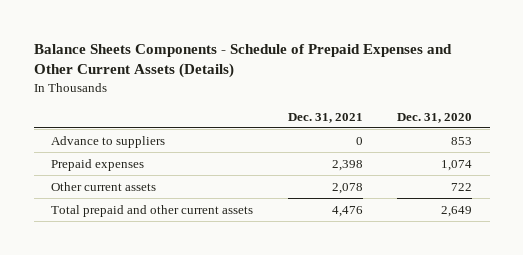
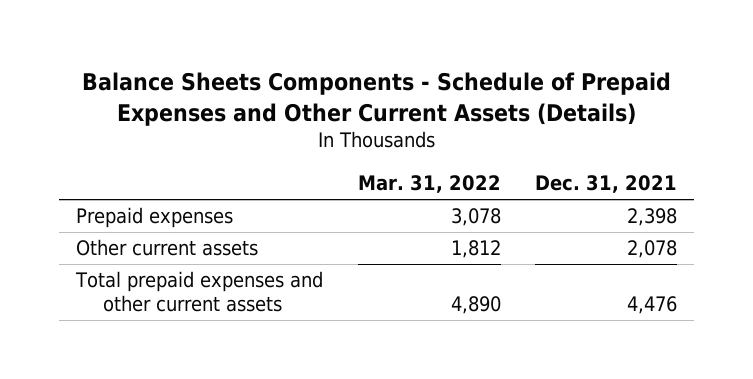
[397,112,473,123] Dec. 31, 2020 -> none
none -> [357,175,501,194] Mar. 31, 2022
[50,135,165,148] Advance to suppliers -> none
[50,204,253,217] Total prepaid and other current assets -> [75,271,324,312] Total prepaid expenses and other current assets

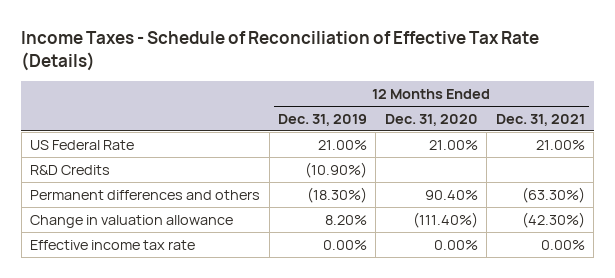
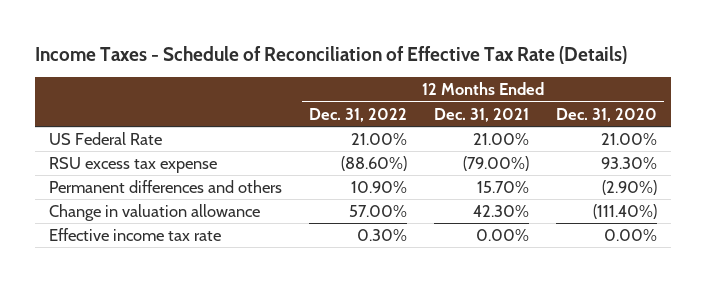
[277,113,367,126] Dec. 31, 2019 -> none
none -> [308,107,407,122] Dec. 31, 2022
[30,164,111,175] R&D Credits -> none
none -> [48,156,217,173] RSU excess tax expense
[424,189,478,200] 90.40% -> [602,179,658,195] (2.90%)
[521,186,585,203] (63.30%) -> [477,180,530,193] 15.70%
[521,211,585,228] (42.30%) -> [473,204,530,217] 42.30%

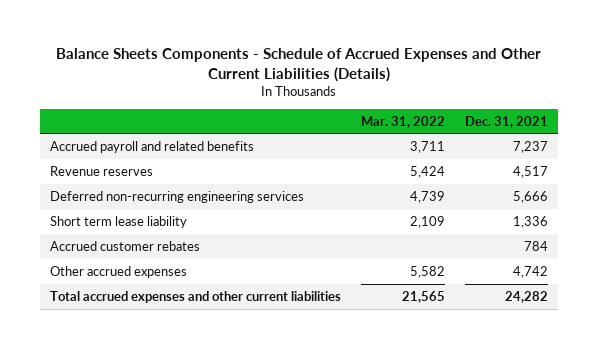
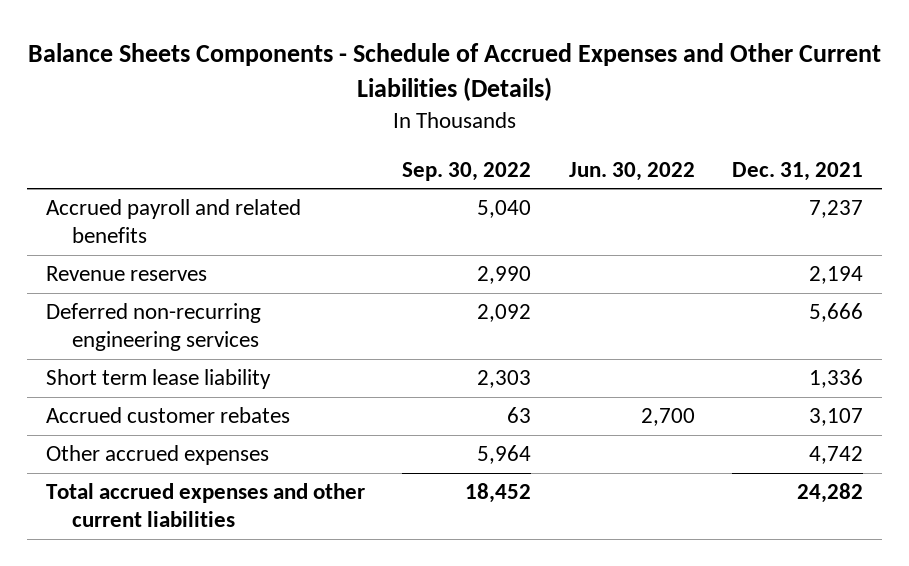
[360,115,445,128] Mar. 31, 2022 -> none
none -> [402,161,532,181] Sep. 30, 2022
none -> [568,161,695,181] Jun. 30, 2022
[513,166,549,179] 4,517 -> [809,266,864,285] 2,194
[524,241,549,252] 784 -> [809,408,864,427] 3,107

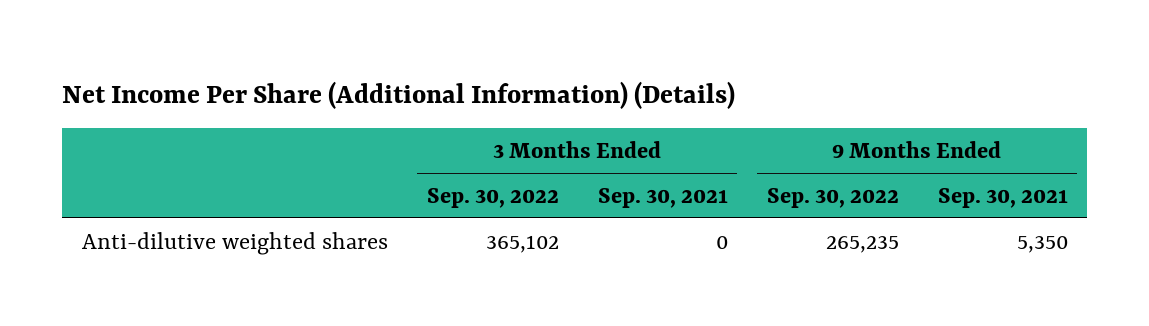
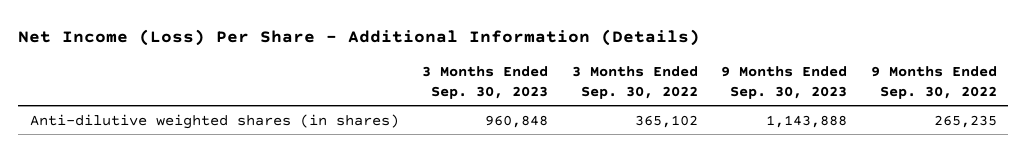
[62,80,736,109] Net Income Per Share (Additional Information) (Details) -> [18,29,701,47] Net Income (Loss) Per Share - Additional Information (Details)
[597,187,728,208] Sep. 30, 2021 -> none
[937,187,1068,208] Sep. 30, 2021 -> none
none -> [422,66,549,99] 3 Months Ended Sep. 30, 2023
none -> [721,66,848,99] 9 Months Ended Sep. 30, 2023
[81,231,388,255] Anti-dilutive weighted shares -> [29,113,399,129] Anti-dilutive weighted shares (in shares)

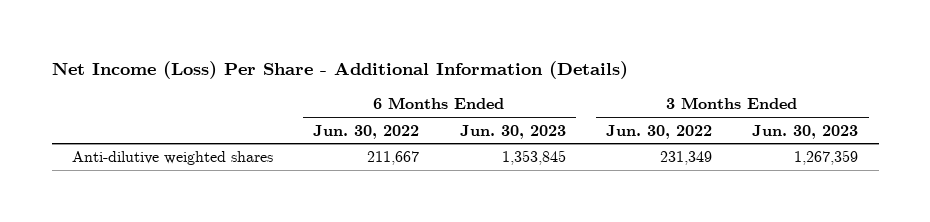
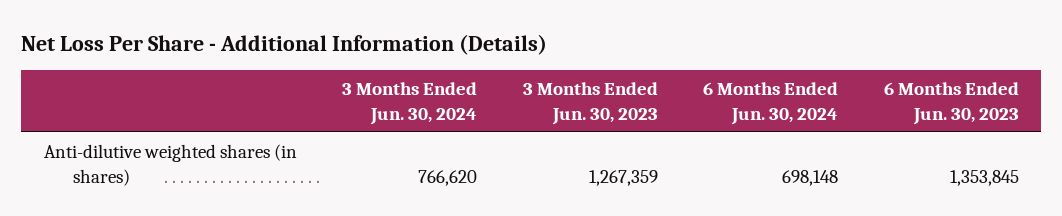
[51,61,628,80] Net Income (Loss) Per Share - Additional Information (Details) -> [21,34,548,56] Net Loss Per Share - Additional Information (Details)
[313,124,420,139] Jun. 30, 2022 -> none
[606,124,713,139] Jun. 30, 2022 -> none
none -> [342,82,478,125] 3 Months Ended Jun. 30, 2024
none -> [703,82,839,125] 6 Months Ended Jun. 30, 2024
[71,151,273,166] Anti-dilutive weighted shares -> [43,144,297,186] Anti-dilutive weighted shares (in shares)

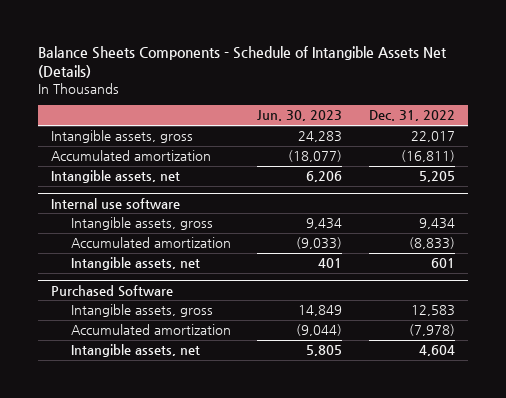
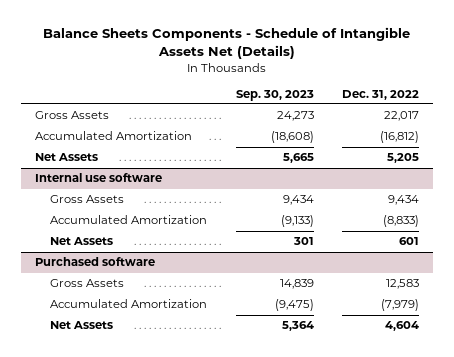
[257,110,343,122] Jun. 30, 2023 -> none
none -> [235,89,314,101] Sep. 30, 2023
[51,130,194,144] Intangible assets, gross -> [34,111,109,120] Gross Assets
[51,150,212,162] Accumulated amortization -> [34,131,192,141] Accumulated Amortization
[400,150,455,163] (16,811) -> [380,131,420,144] (16,812)
[51,170,181,184] Intangible assets, net -> [34,153,98,162] Net Assets
[70,217,213,231] Intangible assets, gross -> [49,195,124,204] Gross Assets
[70,237,231,249] Accumulated amortization -> [49,215,207,225] Accumulated Amortization
[70,257,200,271] Intangible assets, net -> [49,237,113,246] Net Assets
[51,284,174,297] Purchased Software -> [34,257,155,267] Purchased software
[70,304,213,318] Intangible assets, gross -> [49,279,124,288] Gross Assets
[70,324,231,336] Accumulated amortization -> [49,299,207,309] Accumulated Amortization
[408,324,455,337] (7,978) -> [381,299,420,312] (7,979)
[70,344,200,358] Intangible assets, net -> [49,321,113,330] Net Assets

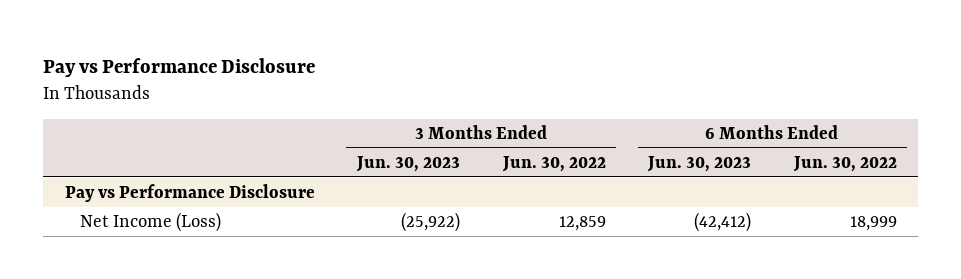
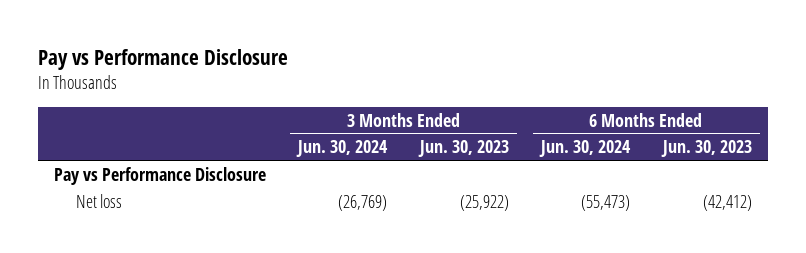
[501,155,606,172] Jun. 30, 2022 -> none
[792,155,897,172] Jun. 30, 2022 -> none
none -> [296,140,389,158] Jun. 30, 2024
none -> [539,140,632,158] Jun. 30, 2024
[80,211,222,232] Net Income (Loss) -> [76,193,123,208] Net loss

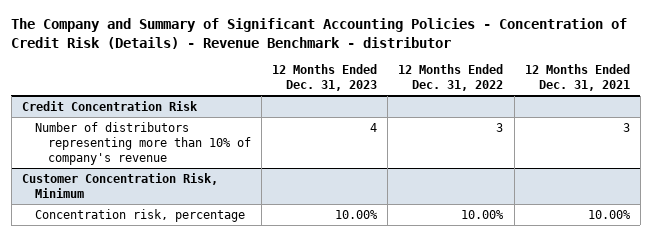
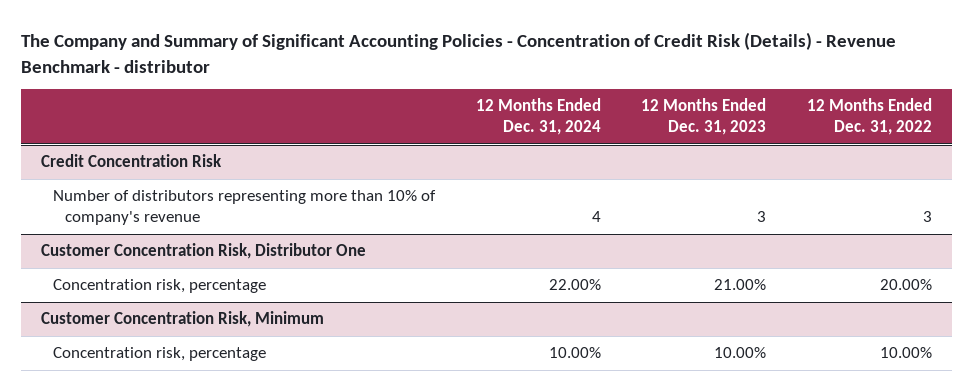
[524,63,630,91] 12 Months Ended Dec. 31, 2021 -> none
none -> [475,98,601,136] 12 Months Ended Dec. 31, 2024
[370,122,378,132] 4 -> [757,211,767,223] 3
none -> [41,243,367,260] Customer Concentration Risk, Distributor One
none -> [53,279,267,294] Concentration risk, percentage

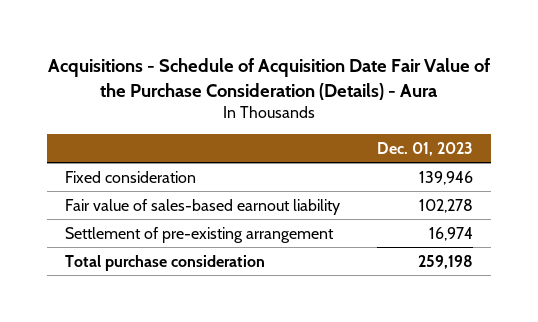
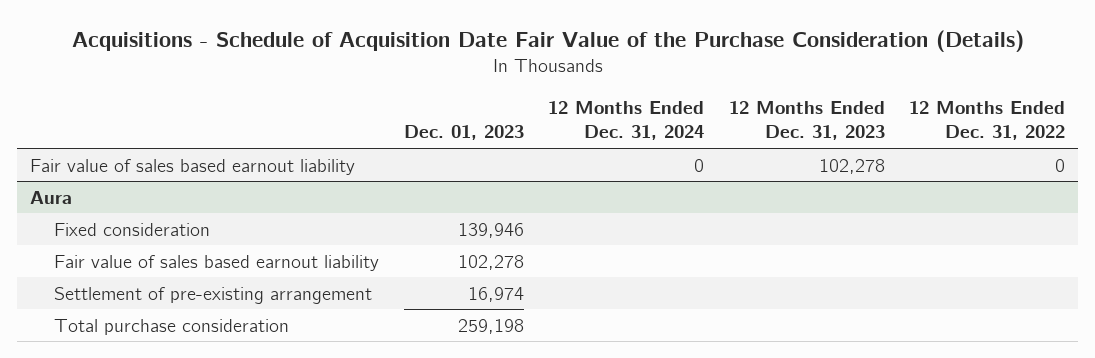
[48,57,491,100] Acquisitions - Schedule of Acquisition Date Fair Value of the Purchase Consideration (Details) - Aura -> [71,29,1024,52] Acquisitions - Schedule of Acquisition Date Fair Value of the Purchase Consideration (Details)
none -> [548,101,705,141] 12 Months Ended Dec. 31, 2024
none -> [728,101,885,141] 12 Months Ended Dec. 31, 2023
none -> [909,101,1066,141] 12 Months Ended Dec. 31, 2022
none -> [29,158,355,175] Fair value of sales based earnout liability
none -> [29,190,72,204] Aura
[65,198,341,215] Fair value of sales-based earnout liability -> [53,254,379,271] Fair value of sales based earnout liability

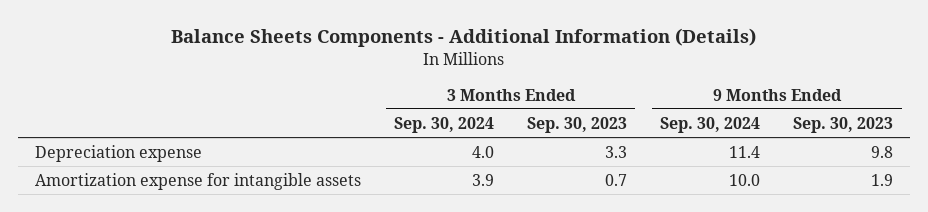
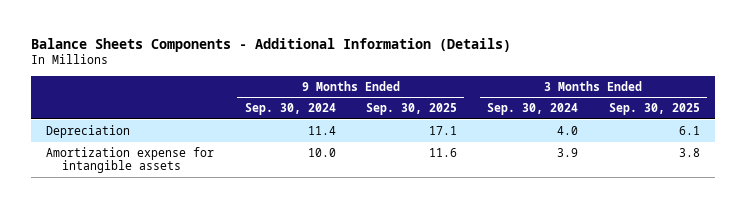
[527,116,628,133] Sep. 30, 2023 -> none
[793,116,894,133] Sep. 30, 2023 -> none
none -> [365,103,457,116] Sep. 30, 2025
none -> [608,103,700,116] Sep. 30, 2025
[34,144,202,162] Depreciation expense -> [46,124,131,138] Depreciation

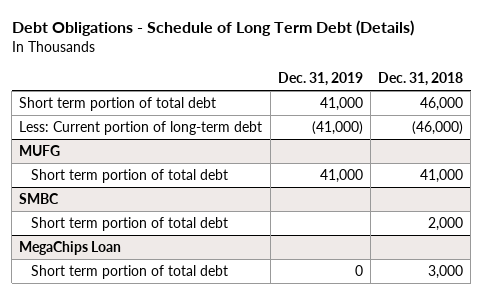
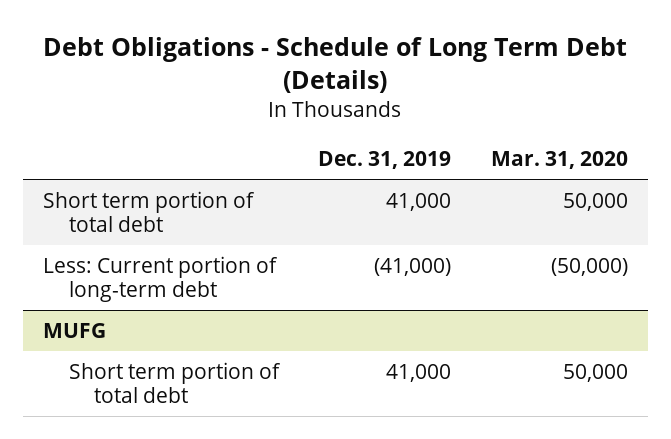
[378,71,464,86] Dec. 31, 2018 -> none
none -> [490,151,628,170] Mar. 31, 2020
[19,193,60,205] SMBC -> none
[30,217,228,232] Short term portion of total debt -> none
[19,241,122,256] MegaChips Loan -> none
[30,265,228,280] Short term portion of total debt -> none

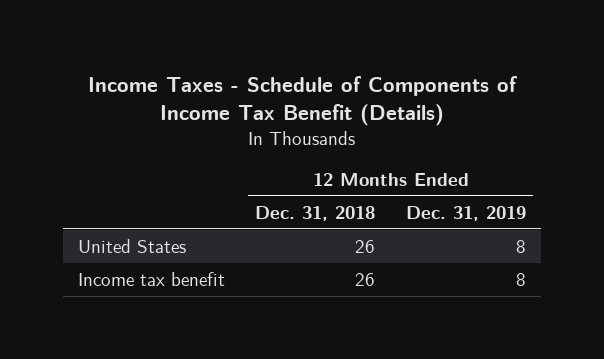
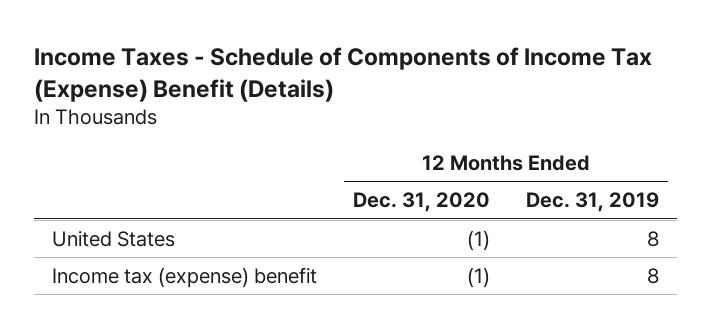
[87,75,517,127] Income Taxes - Schedule of Components of Income Tax Benefit (Details) -> [33,47,652,102] Income Taxes - Schedule of Components of Income Tax (Expense) Benefit (Details)
[255,205,376,221] Dec. 31, 2018 -> none
none -> [352,192,490,213] Dec. 31, 2020
[78,271,226,286] Income tax benefit -> [51,266,317,288] Income tax (expense) benefit

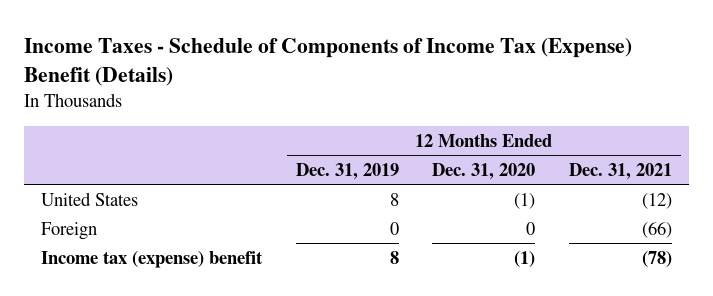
none -> [569,162,673,180] Dec. 31, 2021
none -> [40,221,97,240] Foreign

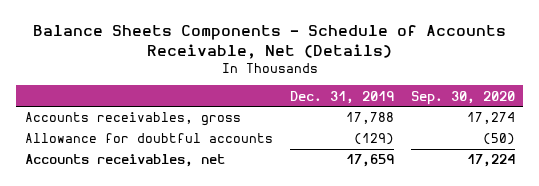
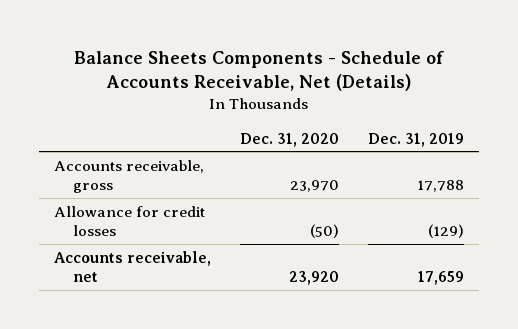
[410,90,515,105] Sep. 30, 2020 -> none
none -> [239,132,339,147] Dec. 31, 2020
[24,112,241,127] Accounts receivables, gross -> [53,159,204,194] Accounts receivable, gross
[24,133,273,144] Allowance for doubtful accounts -> [53,205,205,237] Allowance for credit losses
[24,154,225,168] Accounts receivables, net -> [53,250,211,283] Accounts receivable, net

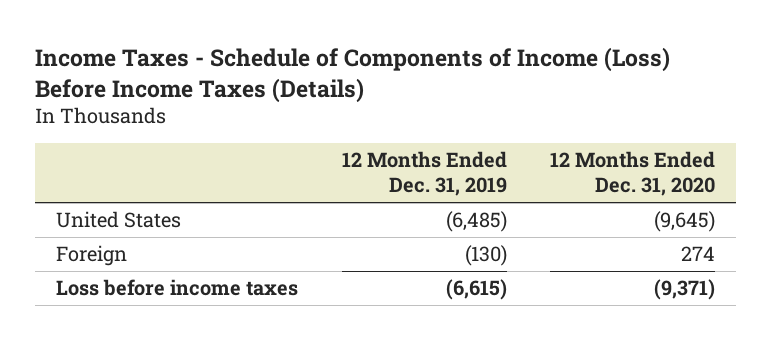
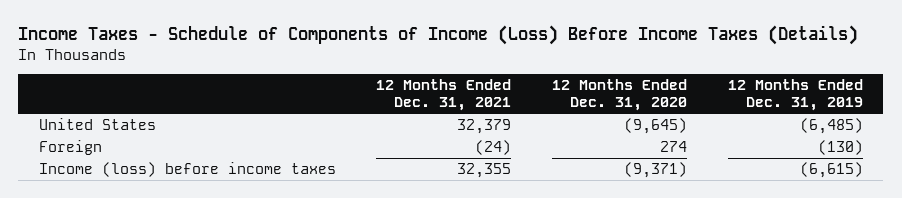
none -> [376,79,512,111] 12 Months Ended Dec. 31, 2021
[56,279,299,297] Loss before income taxes -> [38,162,336,178] Income (loss) before income taxes

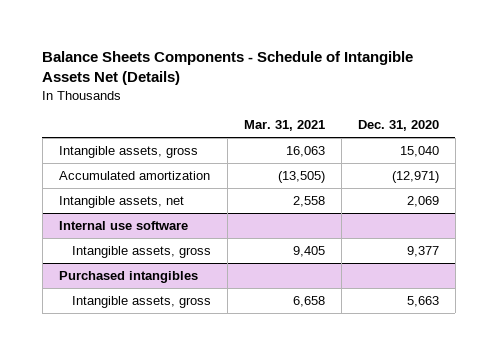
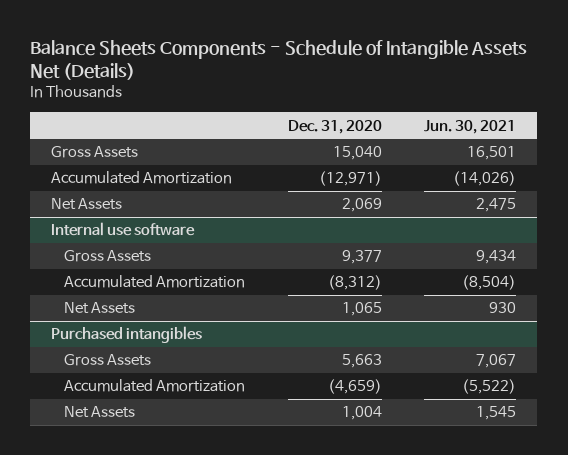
[244,120,326,132] Mar. 31, 2021 -> none
none -> [424,119,517,134] Jun. 30, 2021
[58,145,198,158] Intangible assets, gross -> [51,146,139,159] Gross Assets
[58,170,210,180] Accumulated amortization -> [51,171,233,185] Accumulated Amortization
[58,195,184,208] Intangible assets, net -> [51,198,123,211] Net Assets
[72,245,212,258] Intangible assets, gross -> [64,250,152,263] Gross Assets
none -> [64,275,246,289] Accumulated Amortization
none -> [64,302,136,315] Net Assets
[72,295,212,308] Intangible assets, gross -> [64,354,152,367] Gross Assets
none -> [64,379,246,393] Accumulated Amortization
none -> [64,406,136,419] Net Assets

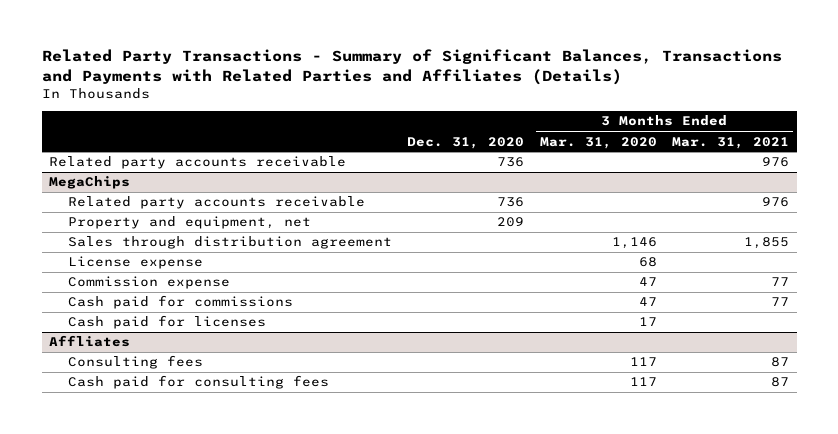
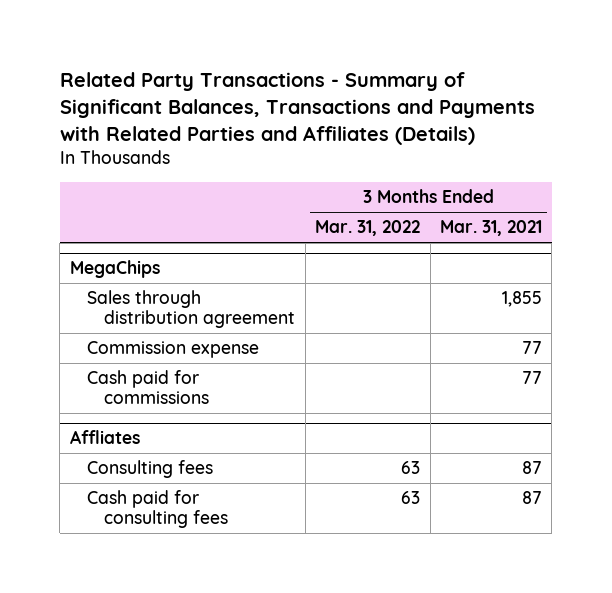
[407,136,525,149] Dec. 31, 2020 -> none
[539,136,657,149] Mar. 31, 2020 -> none
none -> [315,220,421,237] Mar. 31, 2022
[49,156,347,170] Related party accounts receivable -> none
[67,196,365,210] Related party accounts receivable -> none
[67,216,311,230] Property and equipment, net -> none
[67,256,203,270] License expense -> none
[67,315,266,330] Cash paid for licenses -> none

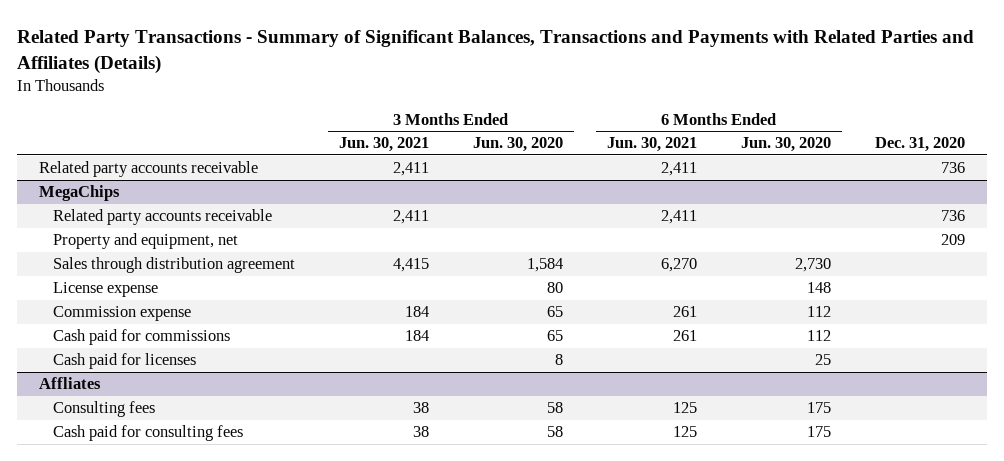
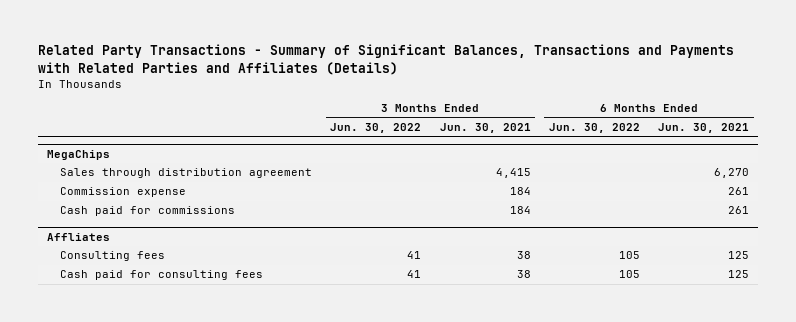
[473,137,564,153] Jun. 30, 2020 -> none
[741,137,832,153] Jun. 30, 2020 -> none
[875,137,966,153] Dec. 31, 2020 -> none
none -> [330,122,422,133] Jun. 30, 2022
none -> [548,122,640,133] Jun. 30, 2022
[39,161,259,178] Related party accounts receivable -> none
[53,209,273,226] Related party accounts receivable -> none
[53,233,239,250] Property and equipment, net -> none
[53,282,159,298] License expense -> none
[53,353,197,370] Cash paid for licenses -> none

